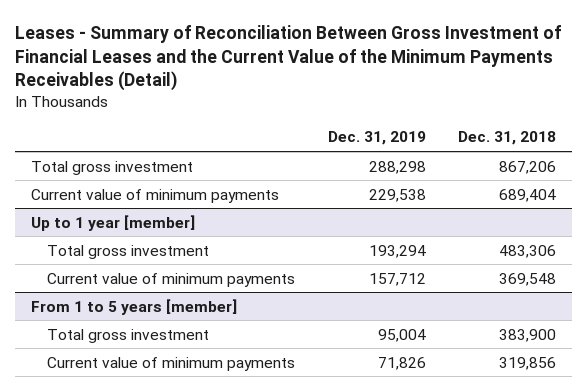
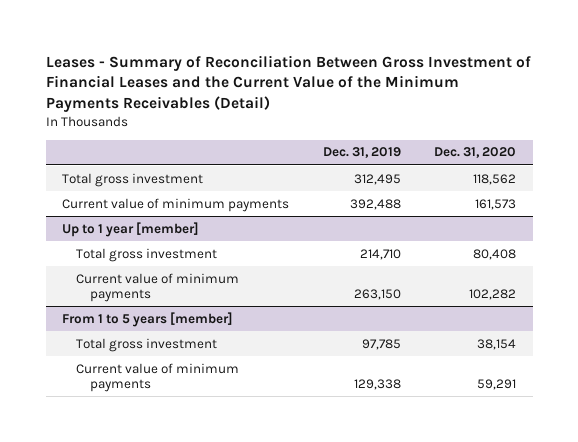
[457,131,556,146] Dec. 31, 2018 -> none
none -> [433,147,516,159] Dec. 31, 2020
[368,160,426,174] 288,298 -> [353,173,401,185] 312,495
[368,188,426,202] 229,538 -> [349,198,401,210] 392,488
[368,244,426,258] 193,294 -> [359,248,401,260] 214,710
[368,272,426,286] 157,712 -> [353,289,401,301] 263,150
[377,328,426,342] 95,004 -> [361,338,401,350] 97,785
[377,356,426,370] 71,826 -> [353,379,401,391] 129,338

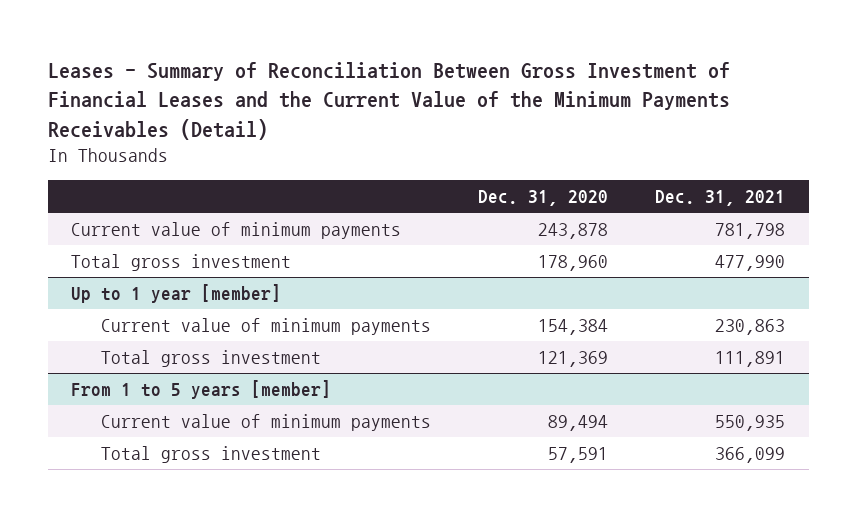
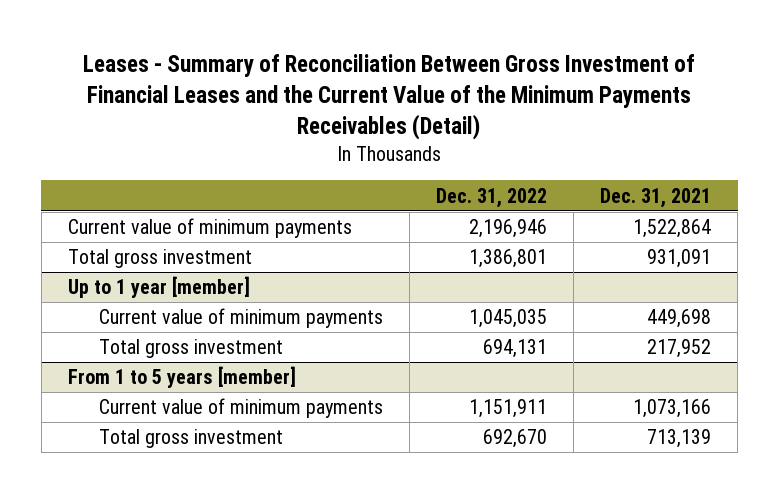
[478,190,609,207] Dec. 31, 2020 -> none
none -> [436,187,548,208] Dec. 31, 2022
[715,223,786,240] 781,798 -> [633,219,712,239] 1,522,864
[715,255,786,272] 477,990 -> [647,249,712,269] 931,091
[715,319,786,336] 230,863 -> [647,309,712,329] 449,698
[715,351,786,368] 111,891 -> [647,339,712,359] 217,952
[715,415,786,432] 550,935 -> [633,399,712,419] 1,073,166
[715,447,786,464] 366,099 -> [647,429,712,449] 713,139

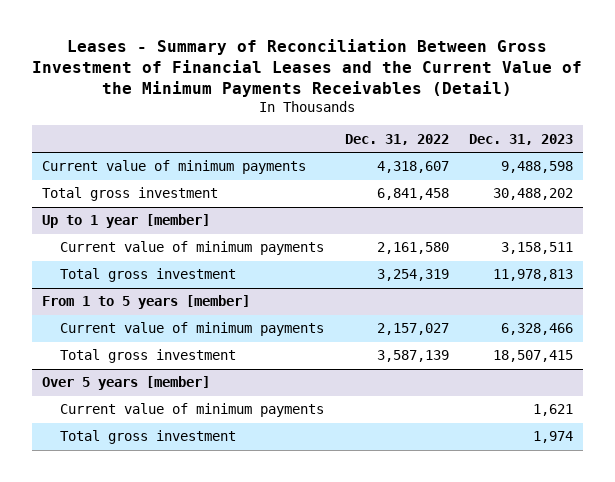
[600,187,712,208] Dec. 31, 2021 -> none
none -> [468,133,573,145] Dec. 31, 2023
[469,219,548,239] 2,196,946 -> [376,161,449,174] 4,318,607
[469,249,548,269] 1,386,801 -> [376,188,449,201] 6,841,458
[469,309,548,329] 1,045,035 -> [376,242,449,255] 2,161,580
[483,339,548,359] 694,131 -> [376,269,449,282] 3,254,319
[469,399,548,419] 1,151,911 -> [376,323,449,336] 2,157,027
[483,429,548,449] 692,670 -> [376,350,449,363] 3,587,139
none -> [41,376,210,391] Over 5 years [member]
none -> [60,403,325,418] Current value of minimum payments
none -> [60,430,237,445] Total gross investment

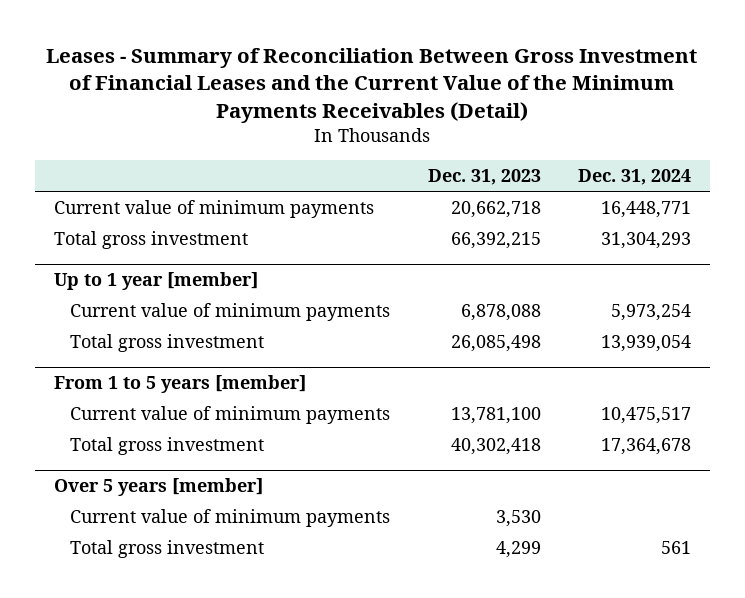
[344,133,449,145] Dec. 31, 2022 -> none
none -> [577,169,691,186] Dec. 31, 2024
[500,161,573,174] 9,488,598 -> [450,200,541,218] 20,662,718
[492,188,573,201] 30,488,202 -> [450,231,541,249] 66,392,215
[500,242,573,255] 3,158,511 -> [460,303,541,321] 6,878,088
[492,269,573,282] 11,978,813 -> [450,334,541,352] 26,085,498
[500,323,573,336] 6,328,466 -> [450,406,541,424] 13,781,100
[492,350,573,363] 18,507,415 -> [450,437,541,455] 40,302,418
[532,404,573,417] 1,621 -> [495,509,541,527] 3,530
[532,431,573,444] 1,974 -> [495,540,541,558] 4,299

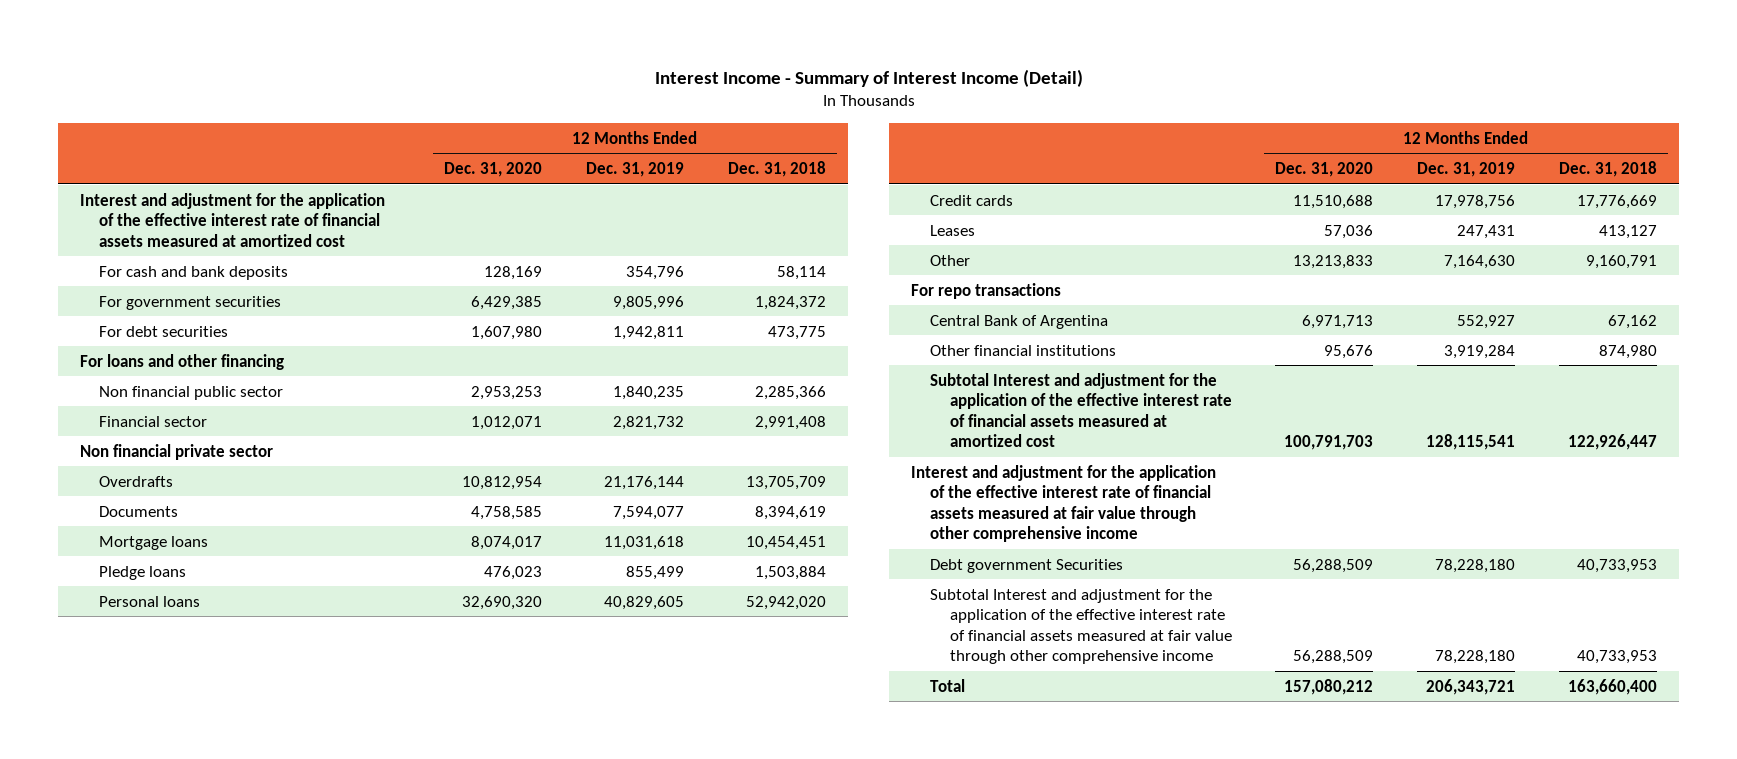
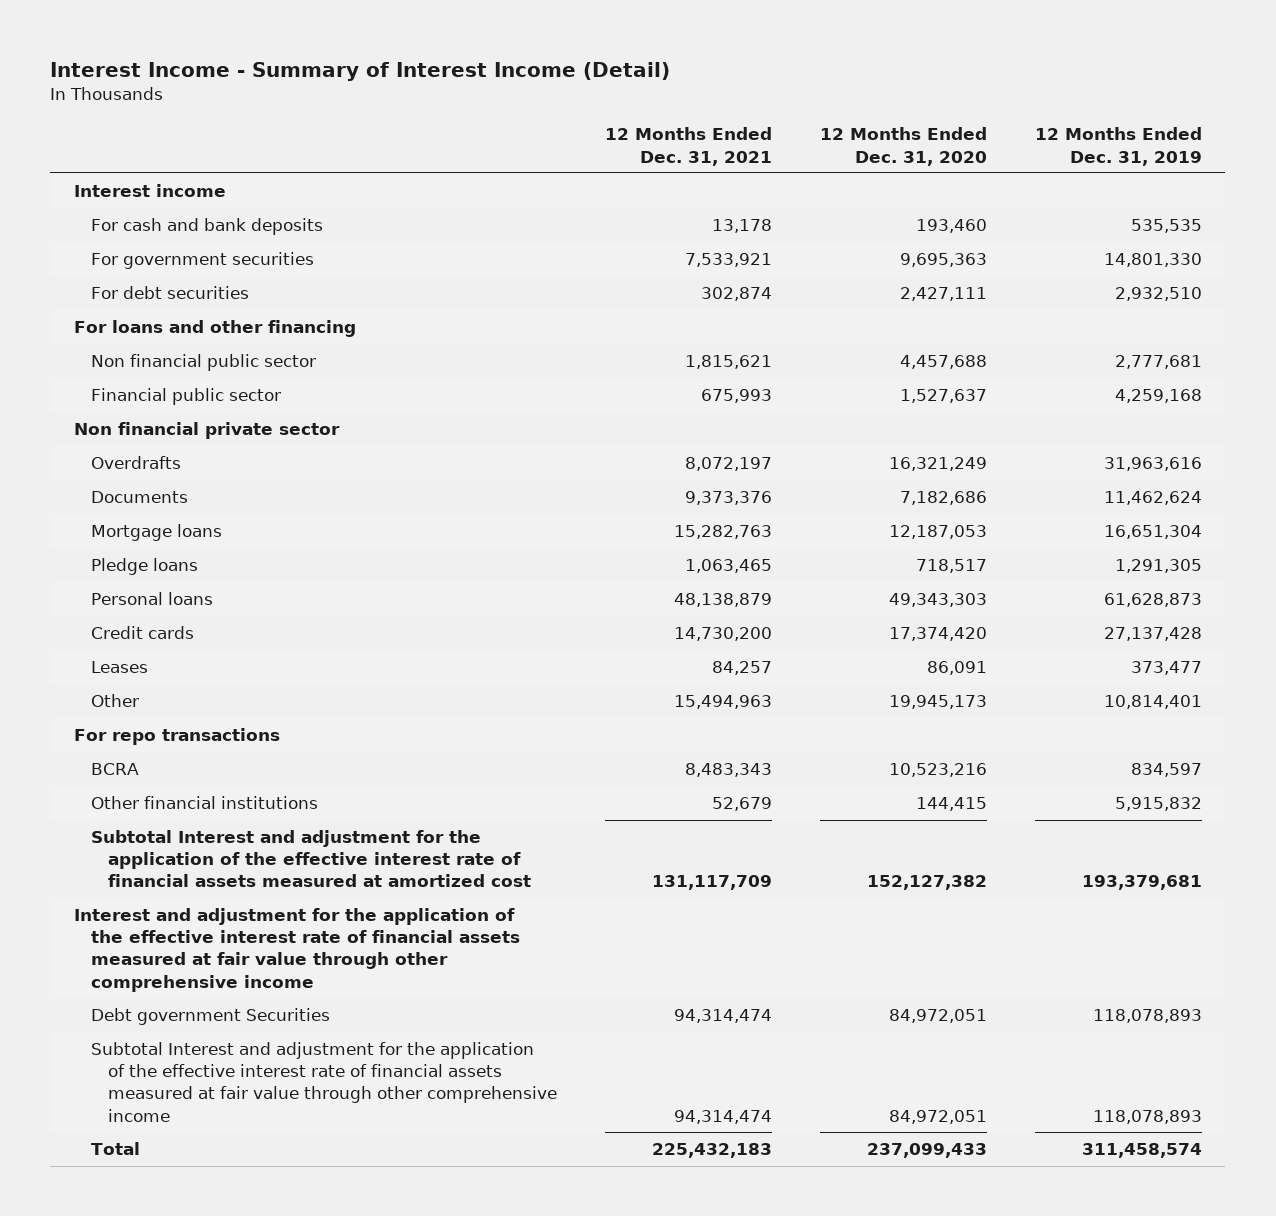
[727,161,826,178] Dec. 31, 2018 -> none
none -> [604,127,772,166] 12 Months Ended Dec. 31, 2021
[79,192,385,247] Interest and adjustment for the application of the effective interest rate of financial assets measured at amortized cost -> [74,184,227,198] Interest income
[484,265,543,280] 128,169 -> [915,219,987,234] 193,460
[625,265,684,280] 354,796 -> [1130,219,1202,234] 535,535
[471,295,543,310] 6,429,385 -> [899,253,987,268] 9,695,363
[612,295,684,310] 9,805,996 -> [1103,253,1202,268] 14,801,330
[471,325,543,340] 1,607,980 -> [899,287,987,302] 2,427,111
[612,325,684,340] 1,942,811 -> [1114,287,1202,302] 2,932,510
[471,385,543,400] 2,953,253 -> [899,355,987,370] 4,457,688
[612,385,684,400] 1,840,235 -> [1114,355,1202,370] 2,777,681
[99,415,208,427] Financial sector -> [91,388,282,406] Financial public sector
[471,415,543,430] 1,012,071 -> [899,389,987,404] 1,527,637
[612,415,684,430] 2,821,732 -> [1114,389,1202,404] 4,259,168
[462,475,543,490] 10,812,954 -> [888,457,987,472] 16,321,249
[603,475,684,490] 21,176,144 -> [1103,457,1202,472] 31,963,616
[471,505,543,520] 4,758,585 -> [899,491,987,506] 7,182,686
[612,505,684,520] 7,594,077 -> [1103,491,1202,506] 11,462,624
[471,535,543,550] 8,074,017 -> [888,525,987,540] 12,187,053
[603,535,684,550] 11,031,618 -> [1103,525,1202,540] 16,651,304
[484,565,543,580] 476,023 -> [915,559,987,574] 718,517
[625,565,684,580] 855,499 -> [1114,559,1202,574] 1,291,305
[462,595,543,610] 32,690,320 -> [888,593,987,608] 49,343,303
[603,595,684,610] 40,829,605 -> [1103,593,1202,608] 61,628,873
[1293,194,1374,209] 11,510,688 -> [888,627,987,642] 17,374,420
[1435,194,1516,209] 17,978,756 -> [1103,627,1202,642] 27,137,428
[1324,224,1374,239] 57,036 -> [926,661,987,676] 86,091
[1457,224,1516,239] 247,431 -> [1130,661,1202,676] 373,477
[1293,254,1374,269] 13,213,833 -> [888,695,987,710] 19,945,173
[1444,254,1516,269] 7,164,630 -> [1103,695,1202,710] 10,814,401
[930,314,1109,329] Central Bank of Argentina -> none
none -> [91,763,140,776] BCRA
[1324,344,1374,359] 95,676 -> [915,797,987,812] 144,415
[1444,344,1516,359] 3,919,284 -> [1114,797,1202,812] 5,915,832
[1284,435,1374,451] 100,791,703 -> [866,875,987,891] 152,127,382
[1426,434,1516,451] 128,115,541 -> [1081,875,1202,891] 193,379,681
[1293,558,1374,573] 56,288,509 -> [888,1009,987,1024] 84,972,051
[1435,558,1516,573] 78,228,180 -> [1092,1009,1202,1024] 118,078,893
[1293,650,1374,665] 56,288,509 -> [888,1109,987,1124] 84,972,051
[1435,650,1516,665] 78,228,180 -> [1092,1109,1202,1124] 118,078,893
[1284,678,1374,695] 157,080,212 -> [866,1143,987,1159] 237,099,433
[1426,678,1516,695] 206,343,721 -> [1081,1143,1202,1159] 311,458,574

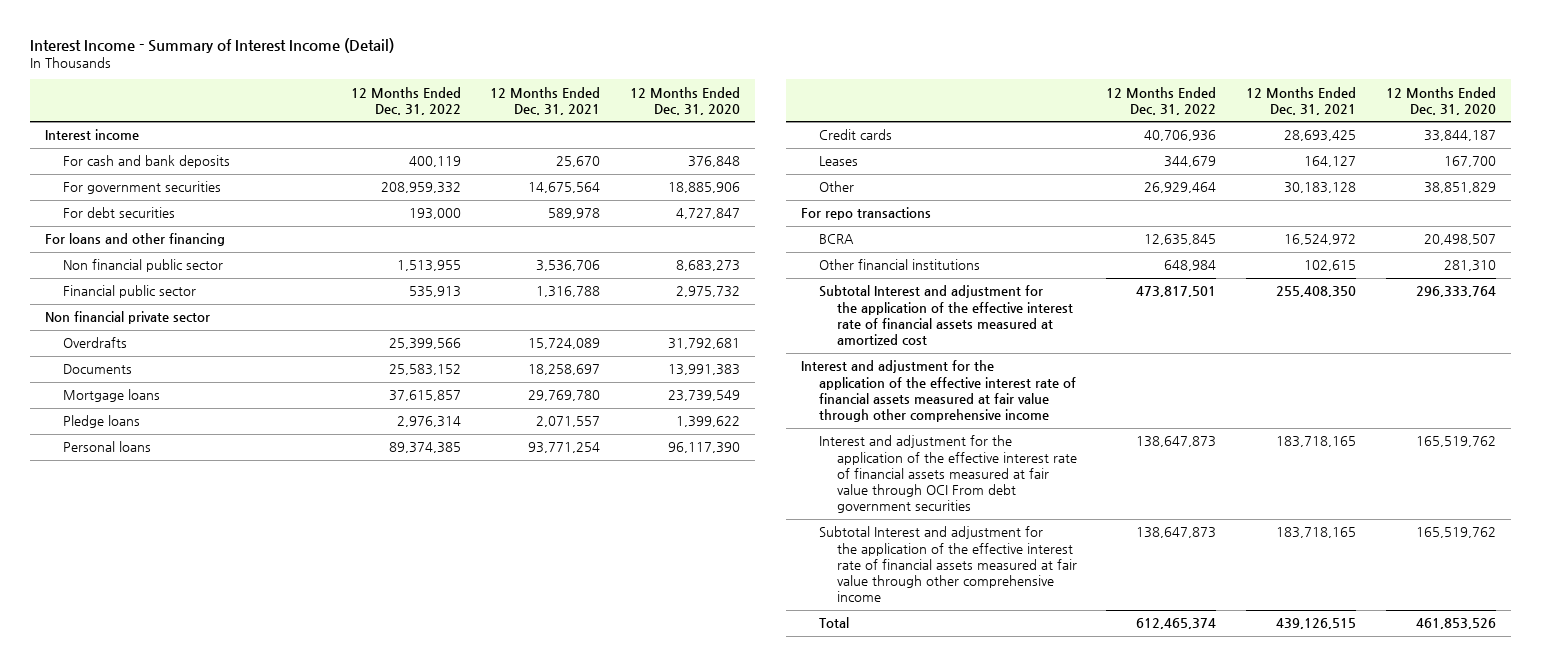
[1034,127,1202,166] 12 Months Ended Dec. 31, 2019 -> none
none -> [350,86,461,115] 12 Months Ended Dec. 31, 2022
[711,219,772,234] 13,178 -> [556,156,601,168] 25,670
[915,219,987,234] 193,460 -> [687,156,740,168] 376,848
[684,253,772,268] 7,533,921 -> [528,182,601,194] 14,675,564
[899,253,987,268] 9,695,363 -> [667,182,740,194] 18,885,906
[700,287,772,302] 302,874 -> [548,208,601,220] 589,978
[899,287,987,302] 2,427,111 -> [675,208,740,220] 4,727,847
[684,355,772,370] 1,815,621 -> [536,260,601,272] 3,536,706
[899,355,987,370] 4,457,688 -> [675,260,740,272] 8,683,273
[700,389,772,404] 675,993 -> [536,286,601,298] 1,316,788
[899,389,987,404] 1,527,637 -> [675,286,740,298] 2,975,732
[684,457,772,472] 8,072,197 -> [528,338,601,350] 15,724,089
[888,457,987,472] 16,321,249 -> [667,338,740,350] 31,792,681
[684,491,772,506] 9,373,376 -> [528,364,601,376] 18,258,697
[899,491,987,506] 7,182,686 -> [667,364,740,376] 13,991,383
[673,525,772,540] 15,282,763 -> [528,390,601,402] 29,769,780
[888,525,987,540] 12,187,053 -> [667,390,740,402] 23,739,549
[684,559,772,574] 1,063,465 -> [536,416,601,428] 2,071,557
[915,559,987,574] 718,517 -> [675,416,740,428] 1,399,622
[673,593,772,608] 48,138,879 -> [528,442,601,454] 93,771,254
[888,593,987,608] 49,343,303 -> [667,442,740,454] 96,117,390
[673,627,772,642] 14,730,200 -> [1284,130,1357,142] 28,693,425
[888,627,987,642] 17,374,420 -> [1423,130,1496,142] 33,844,187
[711,661,772,676] 84,257 -> [1304,156,1357,168] 164,127
[926,661,987,676] 86,091 -> [1443,156,1496,168] 167,700
[673,695,772,710] 15,494,963 -> [1284,182,1357,194] 30,183,128
[888,695,987,710] 19,945,173 -> [1423,182,1496,194] 38,851,829
[684,763,772,778] 8,483,343 -> [1284,234,1357,246] 16,524,972
[888,763,987,778] 10,523,216 -> [1423,234,1496,246] 20,498,507
[711,797,772,812] 52,679 -> [1304,260,1357,272] 102,615
[915,797,987,812] 144,415 -> [1443,260,1496,272] 281,310
[651,875,772,891] 131,117,709 -> [1276,286,1357,298] 255,408,350
[866,875,987,891] 152,127,382 -> [1415,286,1496,298] 296,333,764
[91,1008,331,1026] Debt government Securities -> none
none -> [818,435,1077,514] Interest and adjustment for the application of the effective interest rate of financial assets measured at fair value through OCI From debt government securities
[673,1109,772,1124] 94,314,474 -> [1276,527,1357,539] 183,718,165
[888,1109,987,1124] 84,972,051 -> [1415,527,1496,539] 165,519,762
[651,1143,772,1159] 225,432,183 -> [1276,618,1357,630] 439,126,515
[866,1143,987,1159] 237,099,433 -> [1415,618,1496,630] 461,853,526

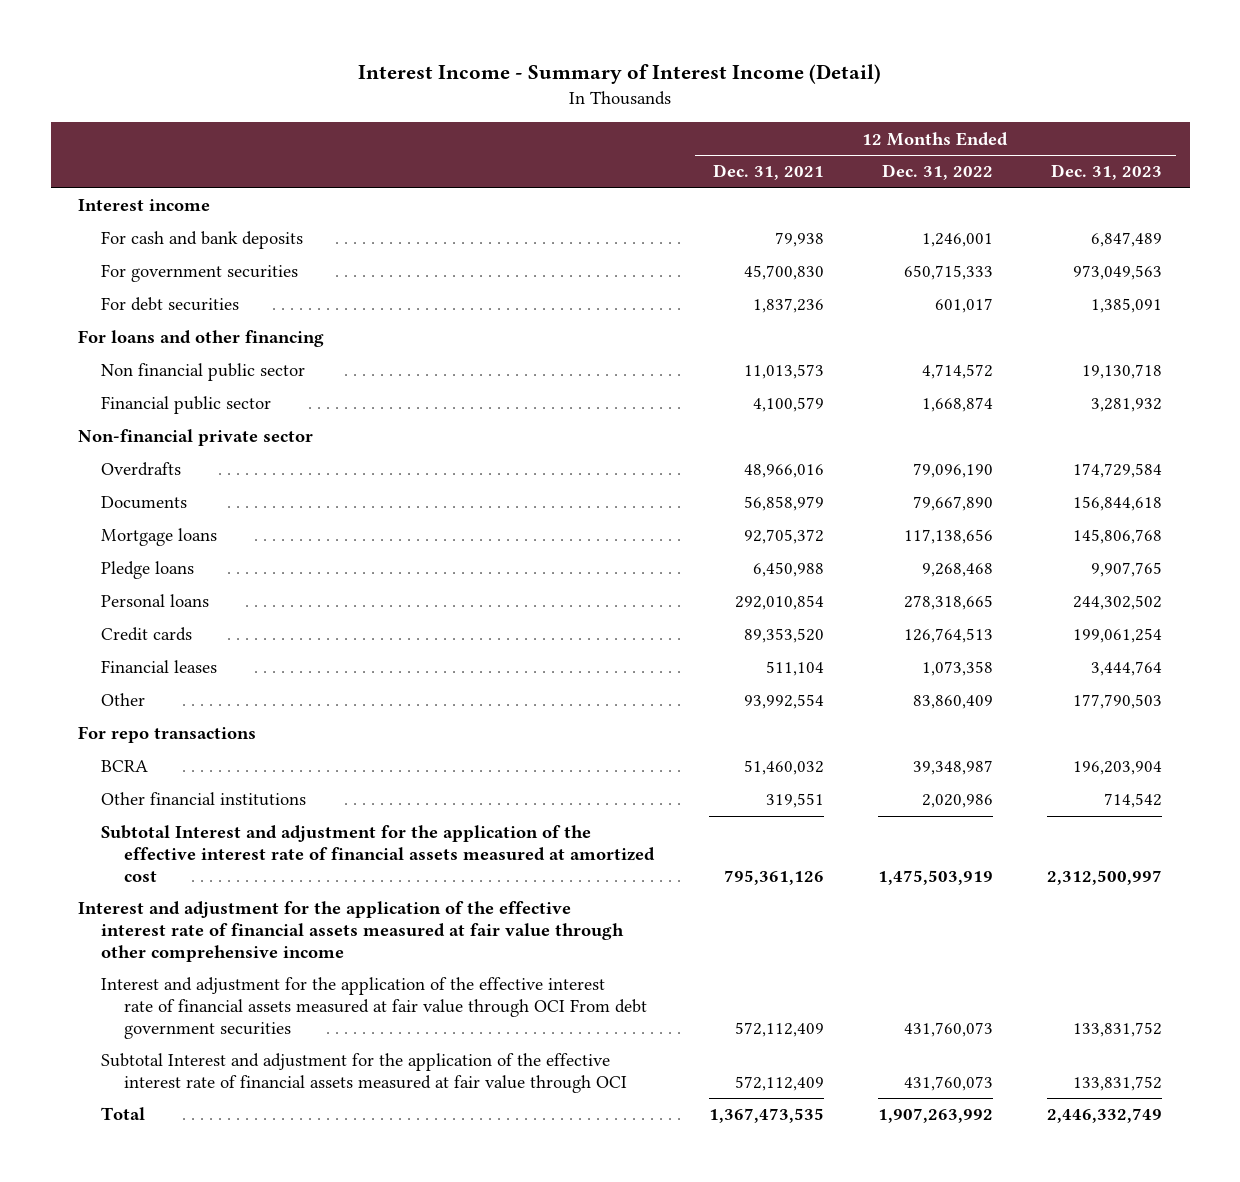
[629,86,740,115] 12 Months Ended Dec. 31, 2020 -> none
none -> [1051,164,1163,181] Dec. 31, 2023
[408,156,461,168] 400,119 -> [921,233,993,248] 1,246,001
[556,156,601,168] 25,670 -> [774,232,824,248] 79,938
[380,182,461,194] 208,959,332 -> [903,265,993,281] 650,715,333
[528,182,601,194] 14,675,564 -> [743,265,824,281] 45,700,830
[408,208,461,220] 193,000 -> [934,298,993,314] 601,017
[548,208,601,220] 589,978 -> [752,298,824,314] 1,837,236
[396,260,461,272] 1,513,955 -> [921,364,993,380] 4,714,572
[536,260,601,272] 3,536,706 -> [743,364,824,380] 11,013,573
[408,286,461,298] 535,913 -> [921,397,993,413] 1,668,874
[536,286,601,298] 1,316,788 -> [752,397,824,413] 4,100,579
[45,311,211,325] Non financial private sector -> [78,429,314,447] Non-financial private sector
[388,338,461,350] 25,399,566 -> [912,463,993,479] 79,096,190
[528,338,601,350] 15,724,089 -> [743,464,824,479] 48,966,016
[388,364,461,376] 25,583,152 -> [912,496,993,512] 79,667,890
[528,364,601,376] 18,258,697 -> [743,496,824,512] 56,858,979
[388,390,461,402] 37,615,857 -> [903,529,993,545] 117,138,656
[528,390,601,402] 29,769,780 -> [743,529,824,545] 92,705,372
[396,416,461,428] 2,976,314 -> [921,563,993,578] 9,268,468
[536,416,601,428] 2,071,557 -> [752,562,824,578] 6,450,988
[388,442,461,454] 89,374,385 -> [903,595,993,611] 278,318,665
[528,442,601,454] 93,771,254 -> [734,595,824,611] 292,010,854
[1144,130,1217,142] 40,706,936 -> [903,628,993,644] 126,764,513
[1284,130,1357,142] 28,693,425 -> [743,628,824,644] 89,353,520
[818,156,858,167] Leases -> [101,660,218,674] Financial leases
[1164,156,1217,168] 344,679 -> [921,661,993,677] 1,073,358
[1304,156,1357,168] 164,127 -> [765,661,824,677] 511,104
[1144,182,1217,194] 26,929,464 -> [912,695,993,710] 83,860,409
[1284,182,1357,194] 30,183,128 -> [743,694,824,710] 93,992,554
[1144,234,1217,246] 12,635,845 -> [912,760,993,776] 39,348,987
[1284,234,1357,246] 16,524,972 -> [743,760,824,776] 51,460,032
[1164,260,1217,272] 648,984 -> [921,794,993,809] 2,020,986
[1304,260,1357,272] 102,615 -> [765,793,824,809] 319,551
[1136,286,1217,298] 473,817,501 -> [877,869,993,885] 1,475,503,919
[1276,286,1357,298] 255,408,350 -> [723,869,824,885] 795,361,126
[1136,436,1217,448] 138,647,873 -> [903,1021,993,1037] 431,760,073
[1276,436,1357,448] 183,718,165 -> [734,1021,824,1037] 572,112,409
[818,526,1077,603] Subtotal Interest and adjustment for the application of the effective interest rate of financial assets measured at fair value through other comprehensive income -> [101,1053,628,1093] Subtotal Interest and adjustment for the application of the effective interest rate of financial assets measured at fair value through OCI
[1136,527,1217,539] 138,647,873 -> [903,1075,993,1091] 431,760,073
[1276,527,1357,539] 183,718,165 -> [734,1075,824,1091] 572,112,409
[1136,618,1217,630] 612,465,374 -> [877,1108,993,1124] 1,907,263,992
[1276,618,1357,630] 439,126,515 -> [708,1108,824,1124] 1,367,473,535

